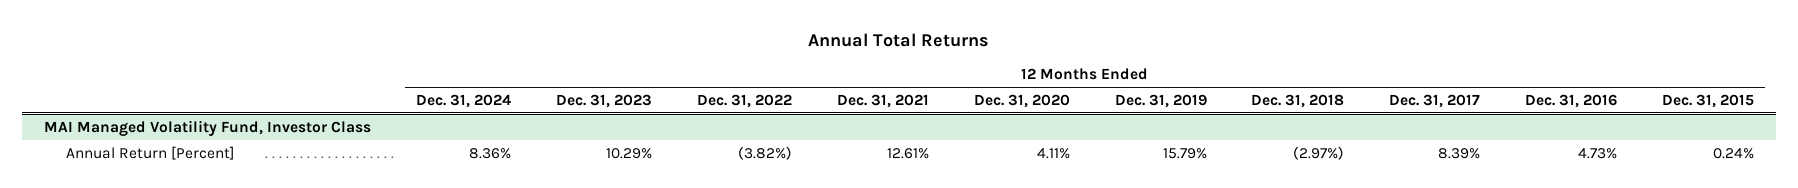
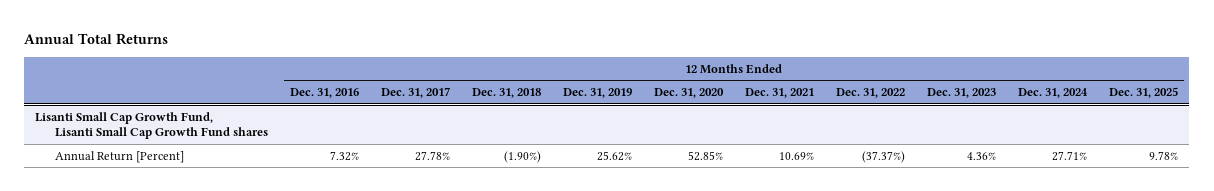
[1661,94,1754,109] Dec. 31, 2015 -> none
none -> [1109,87,1179,99] Dec. 31, 2025
[44,119,372,136] MAI Managed Volatility Fund, Investor Class -> none
none -> [35,111,268,140] Lisanti Small Cap Growth Fund, Lisanti Small Cap Growth Fund shares
[469,147,512,159] 8.36% -> [1052,150,1088,161] 27.71%
[606,147,653,159] 10.29% -> [967,151,997,160] 4.36%
[737,145,792,160] (3.82%) -> [861,150,905,163] (37.37%)
[886,147,929,159] 12.61% -> [778,151,814,160] 10.69%
[1036,147,1070,159] 4.11% -> [687,150,723,161] 52.85%
[1162,147,1207,159] 15.79% -> [596,150,632,161] 25.62%
[1293,145,1345,160] (2.97%) -> [503,150,541,163] (1.90%)
[1438,147,1481,159] 8.39% -> [414,150,450,161] 27.78%
[1578,147,1618,159] 4.73% -> [329,150,359,161] 7.32%

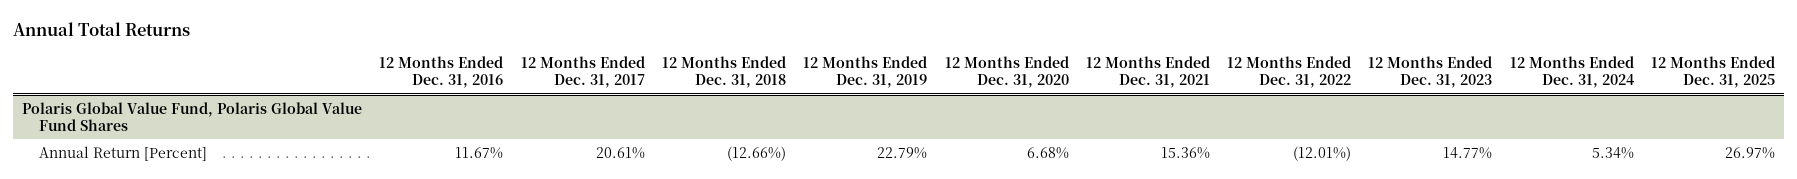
[35,111,268,140] Lisanti Small Cap Growth Fund, Lisanti Small Cap Growth Fund shares -> none
none -> [22,101,363,131] Polaris Global Value Fund, Polaris Global Value Fund Shares
[329,150,359,161] 7.32% -> [455,146,504,159] 11.67%
[414,150,450,161] 27.78% -> [595,146,645,159] 20.61%
[503,150,541,163] (1.90%) -> [726,145,786,161] (12.66%)
[596,150,632,161] 25.62% -> [877,146,928,159] 22.79%
[687,150,723,161] 52.85% -> [1026,146,1069,159] 6.68%
[778,151,814,160] 10.69% -> [1160,146,1210,159] 15.36%
[861,150,905,163] (37.37%) -> [1293,145,1352,161] (12.01%)
[967,151,997,160] 4.36% -> [1443,146,1493,159] 14.77%
[1052,150,1088,161] 27.71% -> [1591,146,1634,159] 5.34%
[1149,150,1179,160] 9.78% -> [1725,146,1776,159] 26.97%

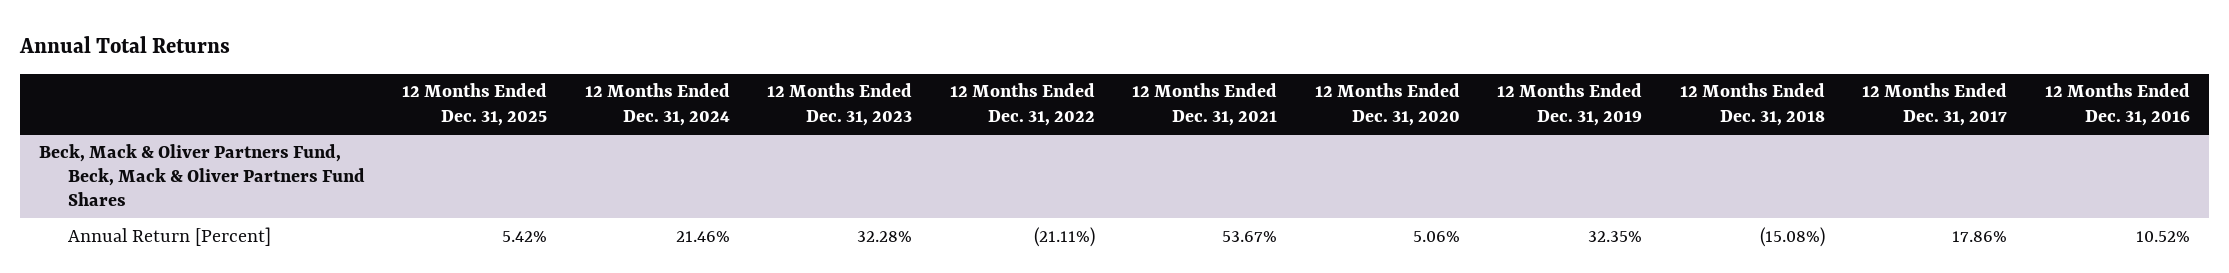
[22,101,363,131] Polaris Global Value Fund, Polaris Global Value Fund Shares -> none
none -> [39,143,365,207] Beck, Mack & Oliver Partners Fund, Beck, Mack & Oliver Partners Fund Shares
[455,146,504,159] 11.67% -> [2136,230,2191,242] 10.52%
[595,146,645,159] 20.61% -> [1952,230,2008,242] 17.86%
[726,145,786,161] (12.66%) -> [1759,226,1825,247] (15.08%)
[877,146,928,159] 22.79% -> [1588,230,1643,242] 32.35%
[1026,146,1069,159] 6.68% -> [1412,230,1460,242] 5.06%
[1160,146,1210,159] 15.36% -> [1222,230,1278,242] 53.67%
[1293,145,1352,161] (12.01%) -> [1033,226,1095,247] (21.11%)
[1443,146,1493,159] 14.77% -> [857,230,913,242] 32.28%
[1591,146,1634,159] 5.34% -> [675,230,730,242] 21.46%
[1725,146,1776,159] 26.97% -> [502,230,548,242] 5.42%

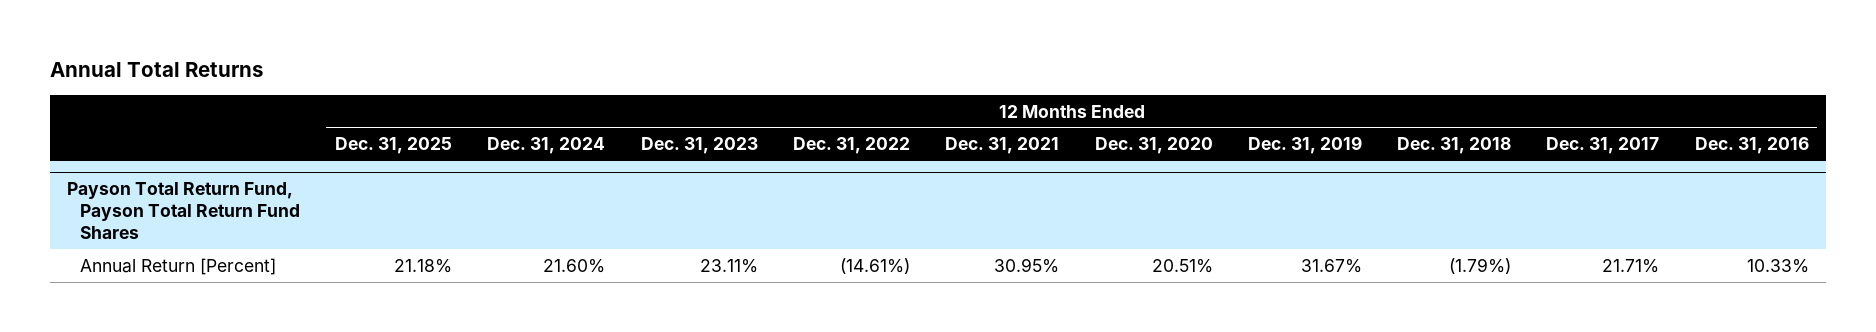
[39,143,365,207] Beck, Mack & Oliver Partners Fund, Beck, Mack & Oliver Partners Fund Shares -> none
none -> [67,181,300,240] Payson Total Return Fund, Payson Total Return Fund Shares
[502,230,548,242] 5.42% -> [394,258,453,273] 21.18%
[675,230,730,242] 21.46% -> [543,258,606,273] 21.60%
[857,230,913,242] 32.28% -> [699,258,758,273] 23.11%
[1033,226,1095,247] (21.11%) -> [839,257,910,274] (14.61%)
[1222,230,1278,242] 53.67% -> [994,257,1060,273] 30.95%
[1412,230,1460,242] 5.06% -> [1151,258,1213,273] 20.51%
[1588,230,1643,242] 32.35% -> [1300,258,1362,273] 31.67%
[1759,226,1825,247] (15.08%) -> [1449,257,1512,274] (1.79%)
[1952,230,2008,242] 17.86% -> [1602,258,1660,273] 21.71%
[2136,230,2191,242] 10.52% -> [1746,258,1809,273] 10.33%

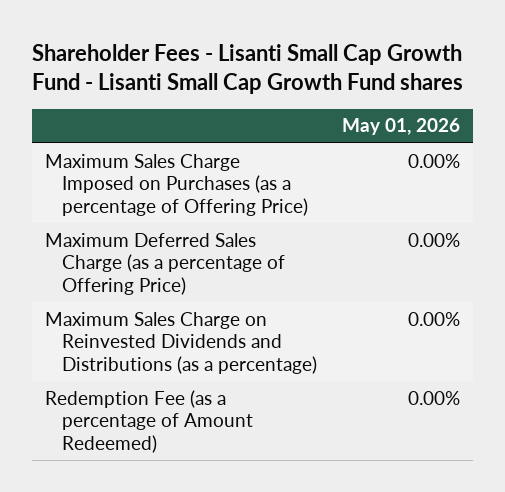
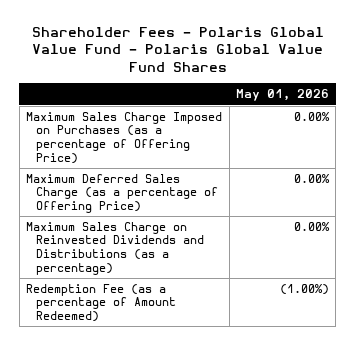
[31,43,463,94] Shareholder Fees - Lisanti Small Cap Growth Fund - Lisanti Small Cap Growth Fund shares -> [31,26,324,73] Shareholder Fees - Polaris Global Value Fund - Polaris Global Value Fund Shares
[408,390,461,405] 0.00% -> [279,283,329,295] (1.00%)

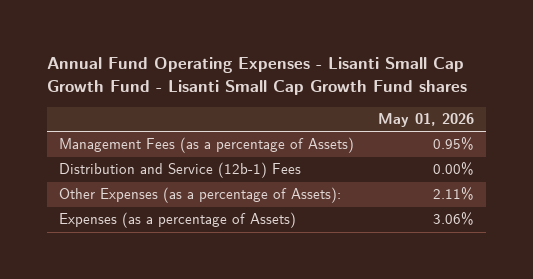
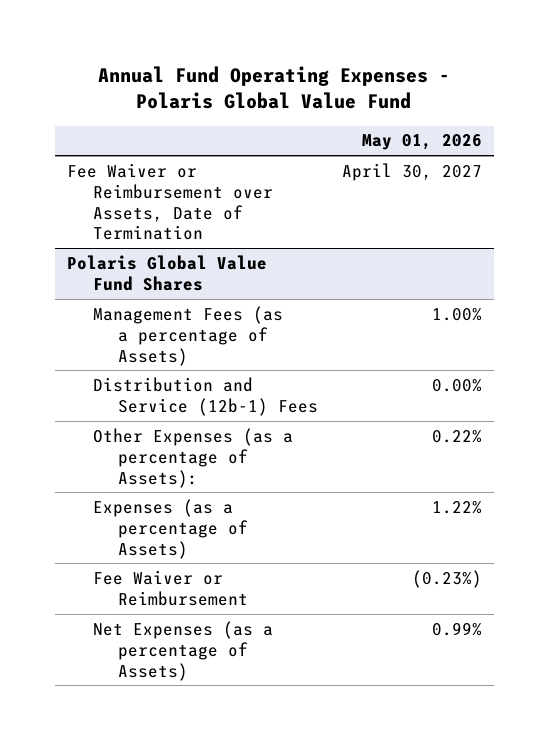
[46,57,467,96] Annual Fund Operating Expenses - Lisanti Small Cap Growth Fund - Lisanti Small Cap Growth Fund shares -> [98,65,451,110] Annual Fund Operating Expenses - Polaris Global Value Fund
none -> [67,162,273,241] Fee Waiver or Reimbursement over Assets, Date of Termination
none -> [67,254,268,291] Polaris Global Value Fund Shares
[433,137,475,151] 0.95% -> [431,307,482,321] 1.00%
[433,187,475,201] 2.11% -> [431,429,482,443] 0.22%
[433,212,475,226] 3.06% -> [431,500,482,514] 1.22%
none -> [92,569,248,606] Fee Waiver or Reimbursement
none -> [92,620,273,681] Net Expenses (as a percentage of Assets)

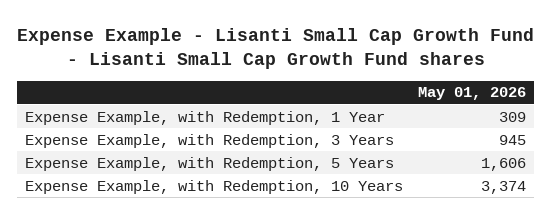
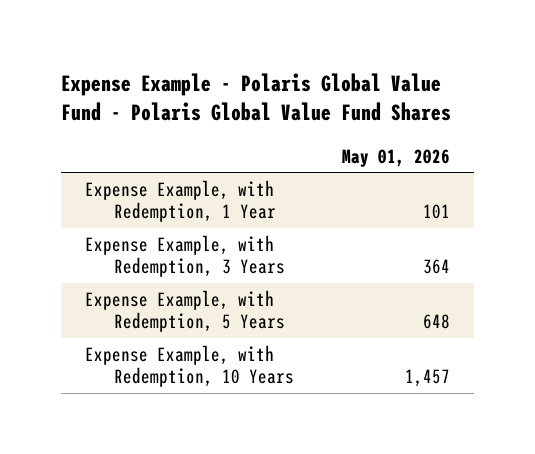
[16,27,534,69] Expense Example - Lisanti Small Cap Growth Fund - Lisanti Small Cap Growth Fund shares -> [61,72,452,122] Expense Example - Polaris Global Value Fund - Polaris Global Value Fund Shares
[499,111,527,122] 309 -> [422,204,450,220] 101
[499,134,527,145] 945 -> [422,259,450,275] 364
[481,157,527,171] 1,606 -> [422,314,450,330] 648
[481,180,527,194] 3,374 -> [404,369,450,388] 1,457

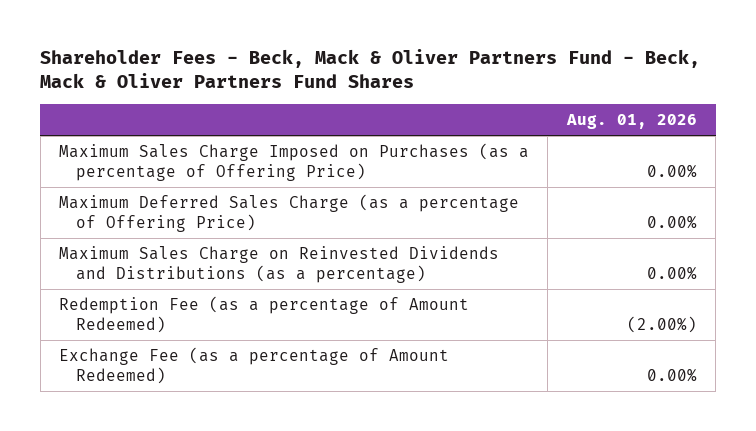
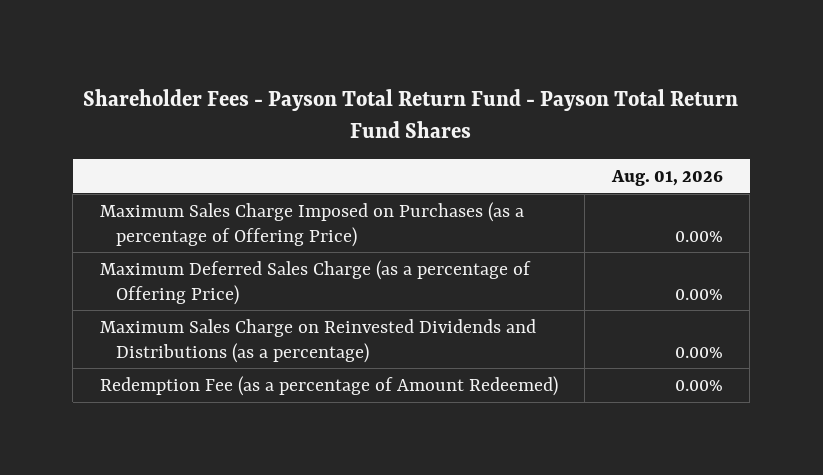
[40,49,701,89] Shareholder Fees - Beck, Mack & Oliver Partners Fund - Beck, Mack & Oliver Partners Fund Shares -> [83,88,739,139] Shareholder Fees - Payson Total Return Fund - Payson Total Return Fund Shares
[58,347,449,384] Exchange Fee (as a percentage of Amount Redeemed) -> none
[626,315,697,333] (2.00%) -> [674,379,723,391] 0.00%

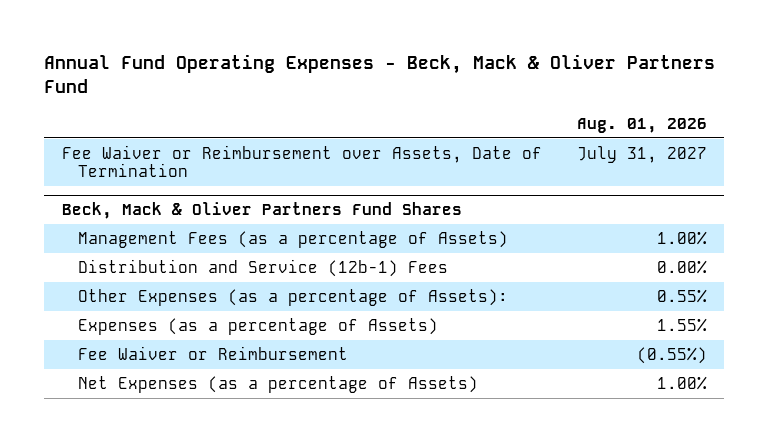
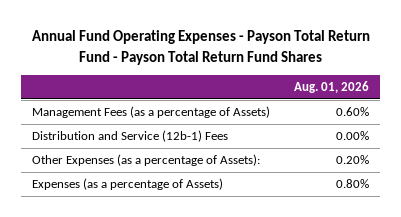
[44,53,716,93] Annual Fund Operating Expenses - Beck, Mack & Oliver Partners Fund -> [31,30,370,65] Annual Fund Operating Expenses - Payson Total Return Fund - Payson Total Return Fund Shares
[61,145,542,178] Fee Waiver or Reimbursement over Assets, Date of Termination -> none
[61,202,462,220] Beck, Mack & Oliver Partners Fund Shares -> none
[656,231,707,246] 1.00% -> [335,107,369,117] 0.60%
[78,346,349,361] Fee Waiver or Reimbursement -> none
[78,376,479,394] Net Expenses (as a percentage of Assets) -> none
[656,289,707,304] 0.55% -> [335,155,369,165] 0.20%
[656,318,707,333] 1.55% -> [335,179,369,189] 0.80%

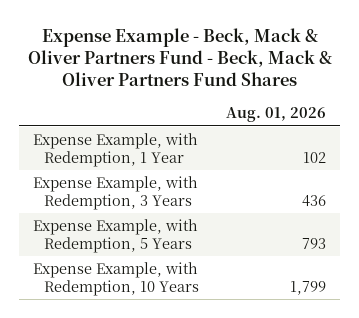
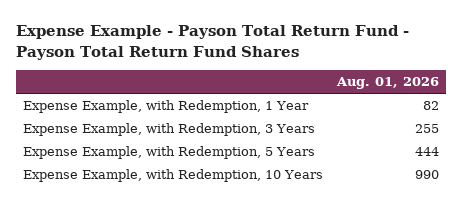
[27,27,332,87] Expense Example - Beck, Mack & Oliver Partners Fund - Beck, Mack & Oliver Partners Fund Shares -> [16,25,410,60] Expense Example - Payson Total Return Fund - Payson Total Return Fund Shares
[303,152,327,164] 102 -> [423,101,440,111] 82
[302,195,327,208] 436 -> [415,124,440,134] 255
[302,238,327,250] 793 -> [415,147,440,157] 444
[290,281,327,296] 1,799 -> [415,170,440,180] 990

